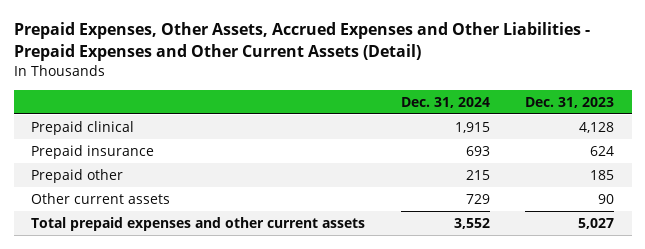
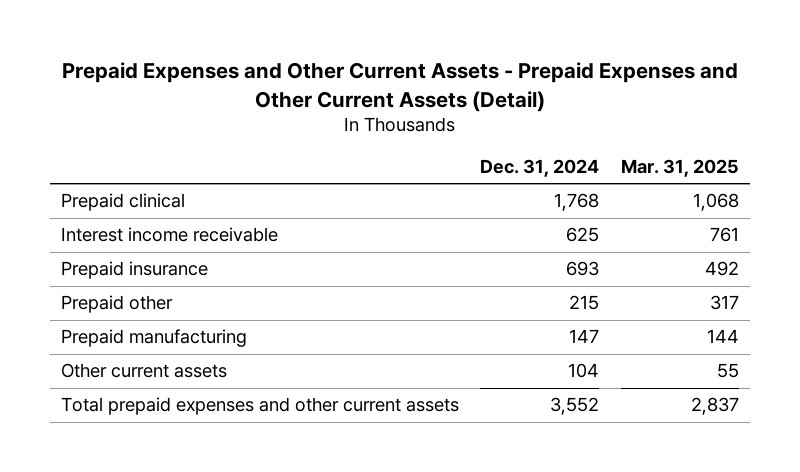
[13,22,590,62] Prepaid Expenses, Other Assets, Accrued Expenses and Other Liabilities - Prepaid Expenses and Other Current Assets (Detail) -> [61,62,738,112] Prepaid Expenses and Other Current Assets - Prepaid Expenses and Other Current Assets (Detail)
[524,96,614,108] Dec. 31, 2023 -> none
none -> [621,158,740,177] Mar. 31, 2025
[454,121,490,133] 1,915 -> [554,193,600,212] 1,768
none -> [60,227,278,243] Interest income receivable
none -> [60,329,247,348] Prepaid manufacturing
[465,193,490,204] 729 -> [568,363,600,379] 104

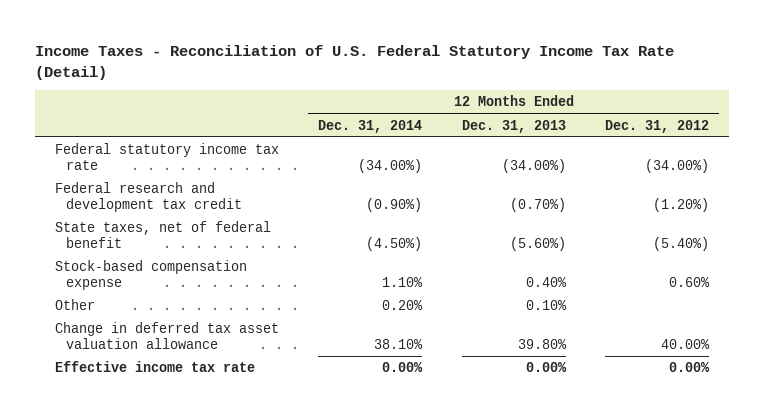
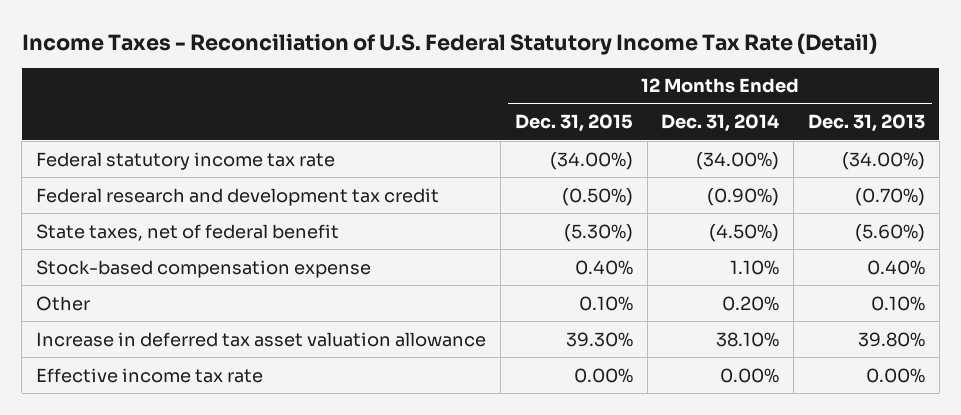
[605,119,710,133] Dec. 31, 2012 -> none
none -> [514,114,633,133] Dec. 31, 2015
[54,322,279,350] Change in deferred tax asset valuation allowance -> [36,331,487,347] Increase in deferred tax asset valuation allowance

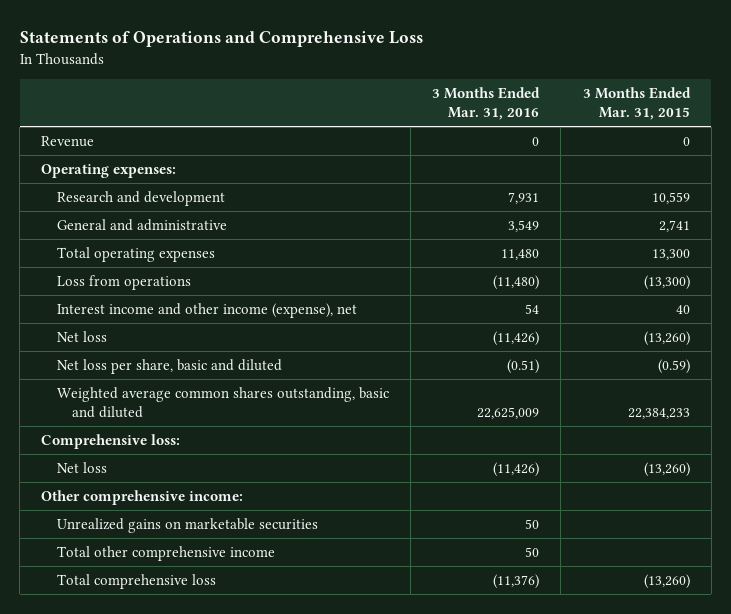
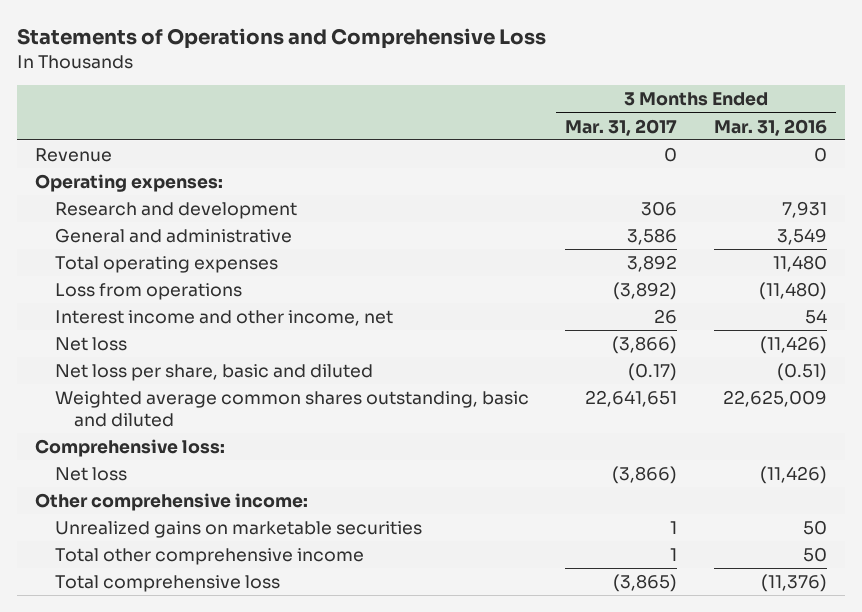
[582,86,691,121] 3 Months Ended Mar. 31, 2015 -> none
none -> [565,118,678,136] Mar. 31, 2017
[56,302,357,318] Interest income and other income (expense), net -> [54,310,393,327] Interest income and other income, net

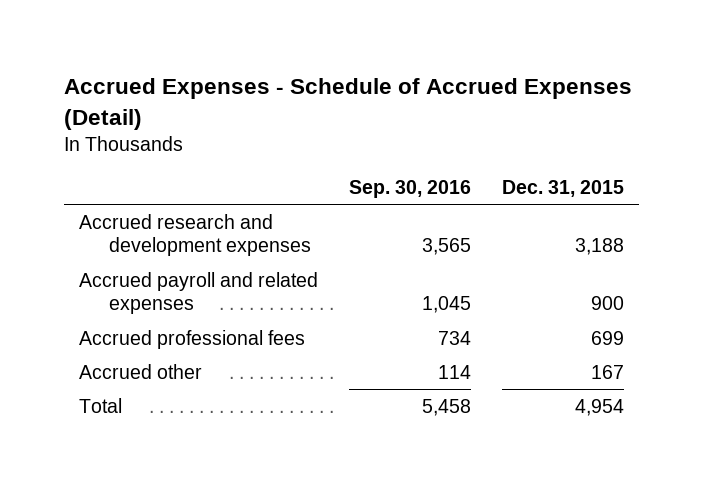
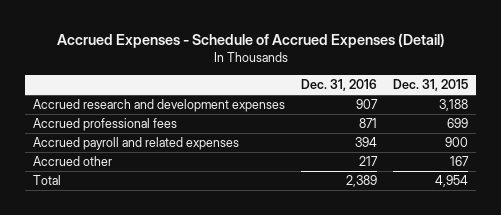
[349,180,472,199] Sep. 30, 2016 -> none
none -> [301,79,378,92] Dec. 31, 2016
[79,271,319,315] Accrued payroll and related expenses -> [33,137,240,151] Accrued payroll and related expenses

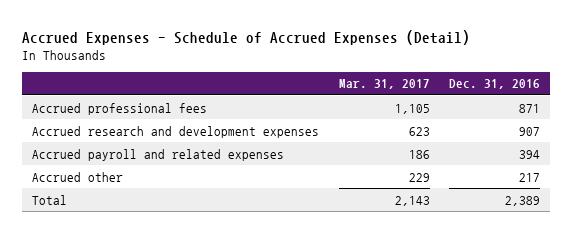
[392,79,468,92] Dec. 31, 2015 -> none
none -> [338,79,430,90] Mar. 31, 2017
[33,99,286,113] Accrued research and development expenses -> [31,125,319,138] Accrued research and development expenses

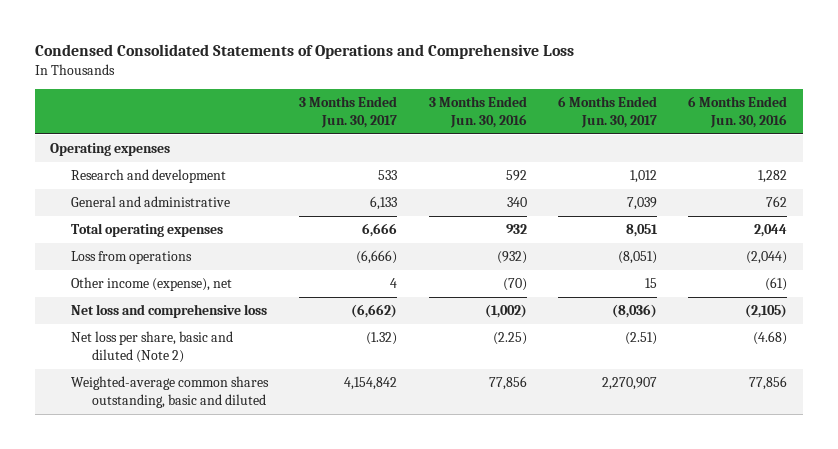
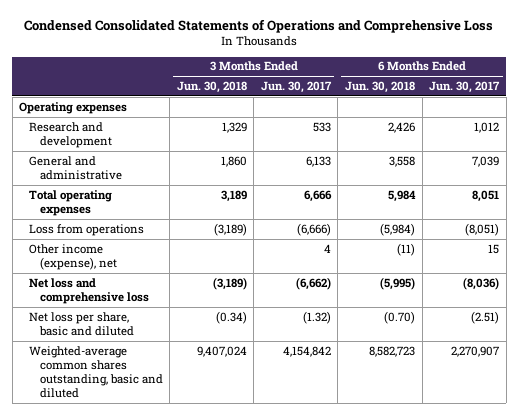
[428,95,527,128] 3 Months Ended Jun. 30, 2016 -> none
[688,95,788,128] 6 Months Ended Jun. 30, 2016 -> none
none -> [176,81,247,94] Jun. 30, 2018
none -> [345,81,416,94] Jun. 30, 2018
[71,331,234,364] Net loss per share, basic and diluted (Note 2) -> [29,311,134,336] Net loss per share, basic and diluted

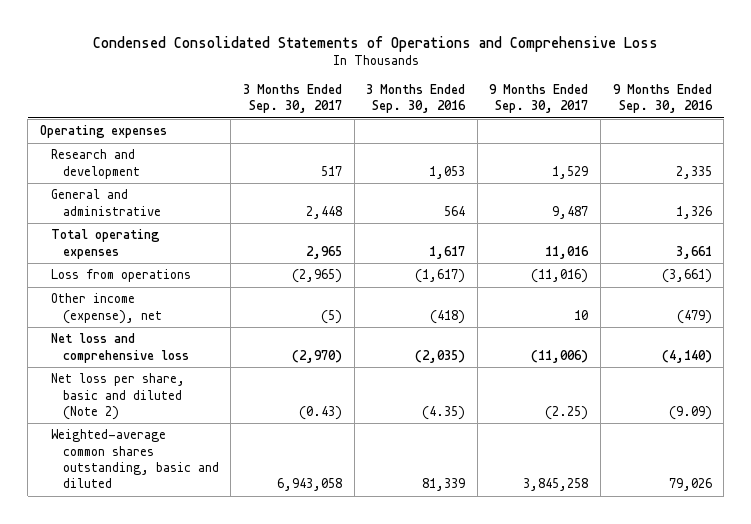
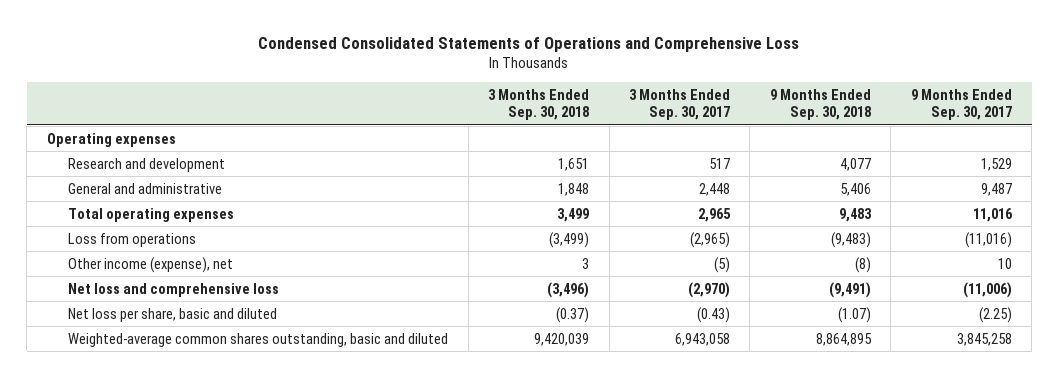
[366,83,467,114] 3 Months Ended Sep. 30, 2016 -> none
[612,83,713,114] 9 Months Ended Sep. 30, 2016 -> none
none -> [488,89,590,121] 3 Months Ended Sep. 30, 2018
none -> [769,89,871,121] 9 Months Ended Sep. 30, 2018
[51,373,186,420] Net loss per share, basic and diluted (Note 2) -> [68,307,278,322] Net loss per share, basic and diluted

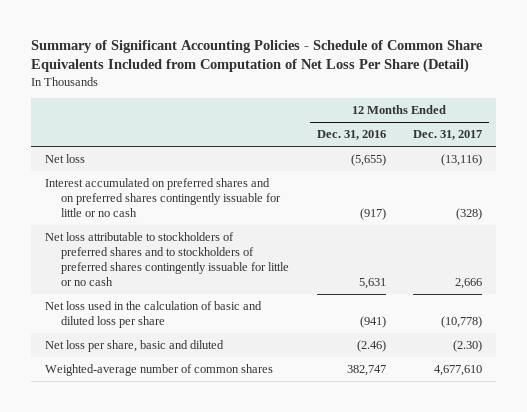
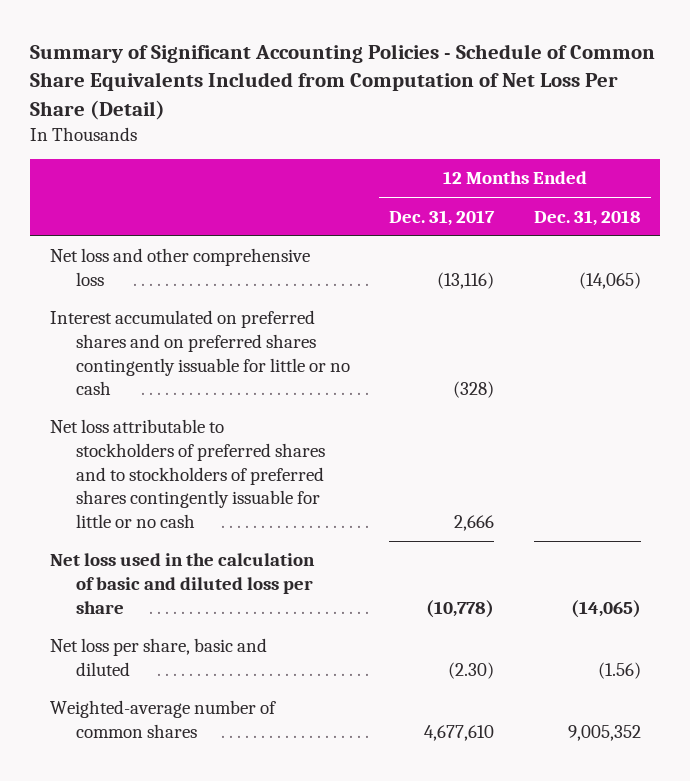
[316,130,386,141] Dec. 31, 2016 -> none
none -> [533,209,641,226] Dec. 31, 2018
[44,153,85,163] Net loss -> [49,248,310,287] Net loss and other comprehensive loss

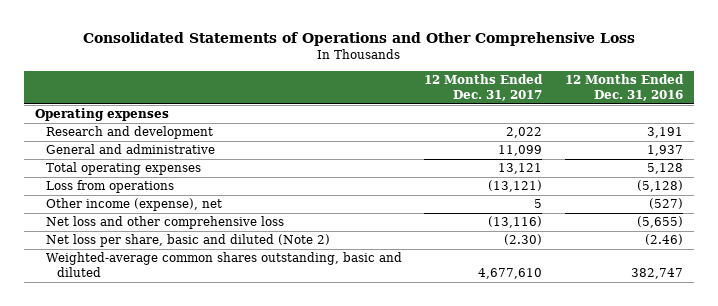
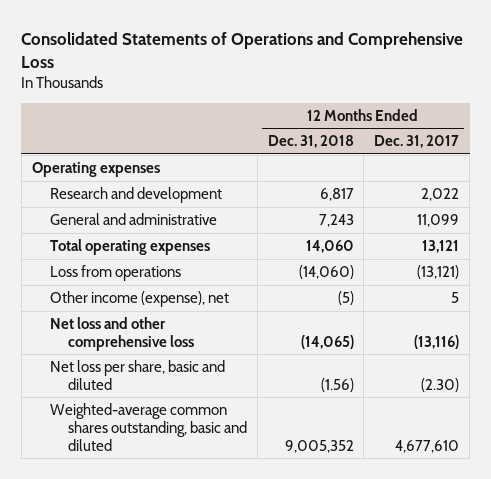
[82,31,635,46] Consolidated Statements of Operations and Other Comprehensive Loss -> [21,31,464,68] Consolidated Statements of Operations and Comprehensive Loss
[564,74,684,102] 12 Months Ended Dec. 31, 2016 -> none
none -> [267,135,354,149] Dec. 31, 2018
[45,234,330,248] Net loss per share, basic and diluted (Note 2) -> [49,359,225,390] Net loss per share, basic and diluted

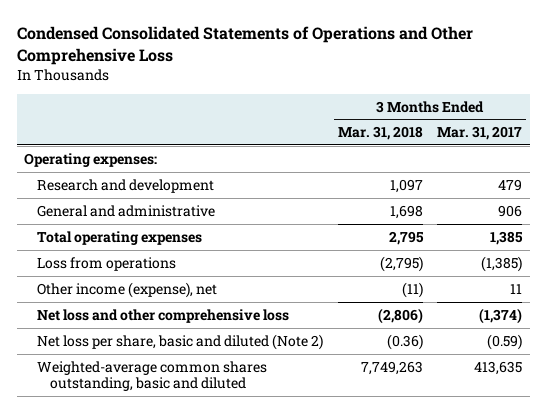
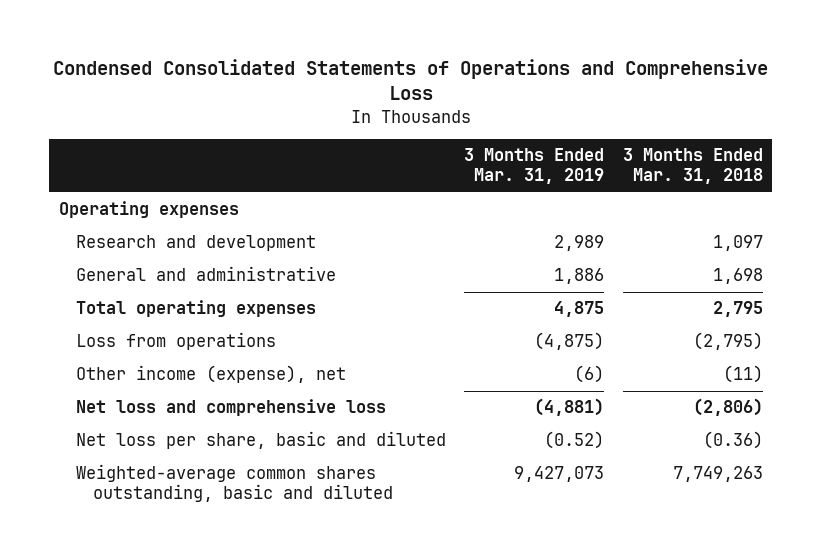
[17,25,474,65] Condensed Consolidated Statements of Operations and Other Comprehensive Loss -> [52,58,768,101] Condensed Consolidated Statements of Operations and Comprehensive Loss
[437,126,523,141] Mar. 31, 2017 -> none
none -> [464,148,605,185] 3 Months Ended Mar. 31, 2019
[24,152,158,167] Operating expenses: -> [58,201,239,219] Operating expenses
[36,308,289,323] Net loss and other comprehensive loss -> [75,399,386,417] Net loss and comprehensive loss
[36,333,323,350] Net loss per share, basic and diluted (Note 2) -> [75,431,446,450] Net loss per share, basic and diluted

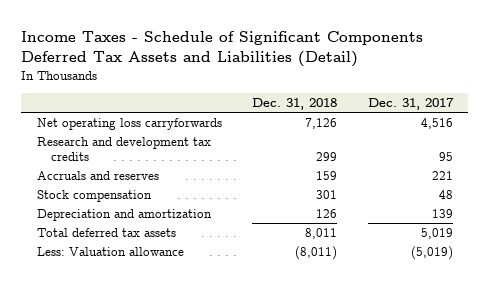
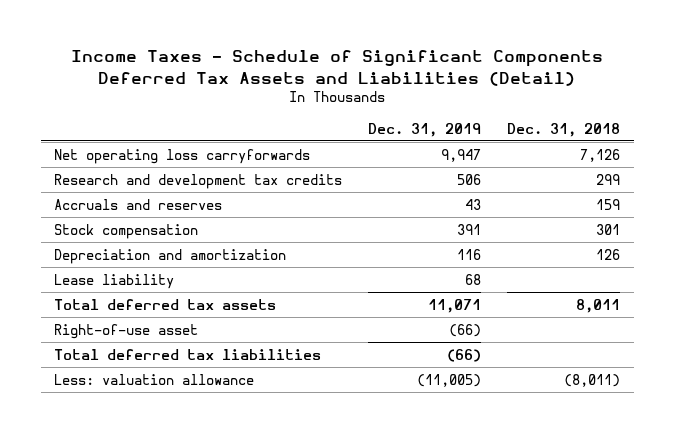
[367,98,454,111] Dec. 31, 2017 -> none
none -> [368,122,482,137] Dec. 31, 2019
none -> [54,273,175,289] Lease liability
none -> [54,323,199,339] Right-of-use asset
none -> [54,348,322,360] Total deferred tax liabilities
[36,247,184,257] Less: Valuation allowance -> [54,373,255,385] Less: valuation allowance

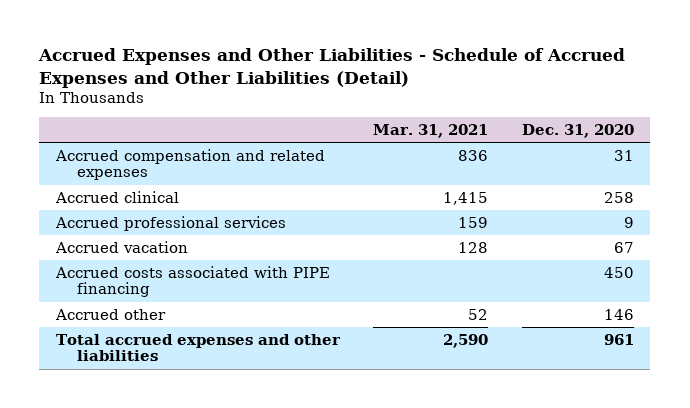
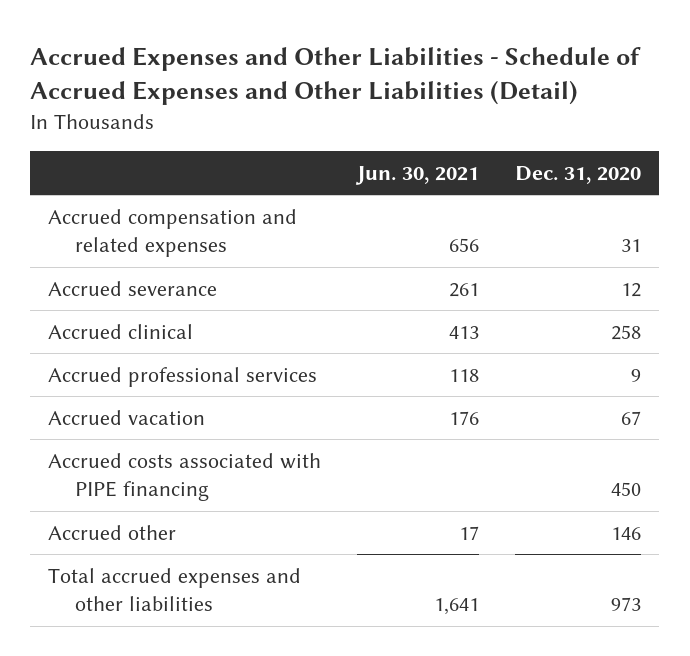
[373,123,489,138] Mar. 31, 2021 -> none
none -> [355,166,480,186] Jun. 30, 2021
none -> [48,280,218,296] Accrued severance
[603,333,634,345] 961 -> [611,597,642,612] 973

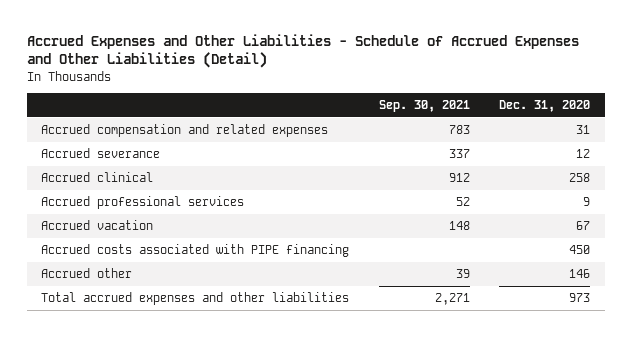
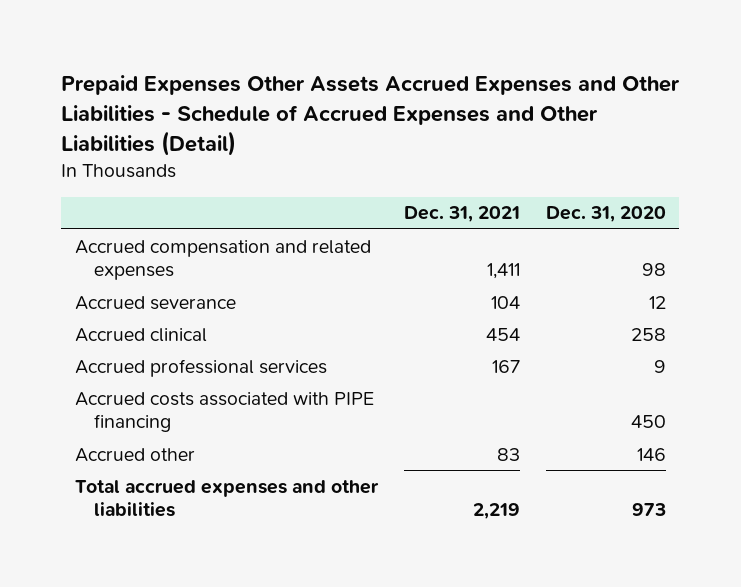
[26,33,579,69] Accrued Expenses and Other Liabilities - Schedule of Accrued Expenses and Other Liabilities (Detail) -> [61,75,681,157] Prepaid Expenses Other Assets Accrued Expenses and Other Liabilities - Schedule of Accrued Expenses and Other Liabilities (Detail)
[378,100,470,113] Sep. 30, 2021 -> none
none -> [403,206,520,223] Dec. 31, 2021
[576,125,591,135] 31 -> [642,263,667,277] 98
[41,220,154,231] Accrued vacation -> none

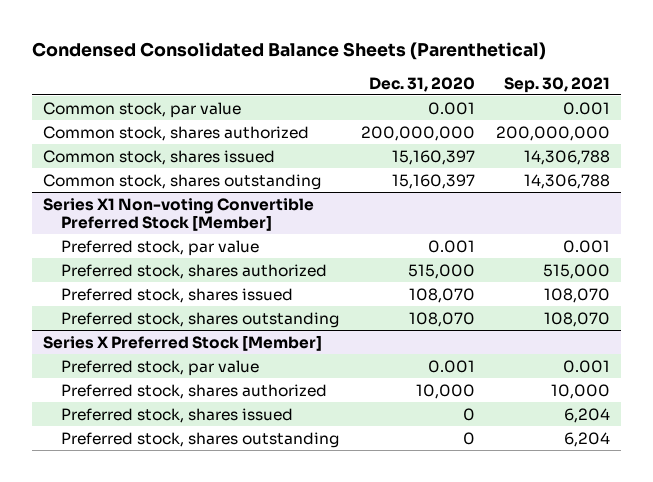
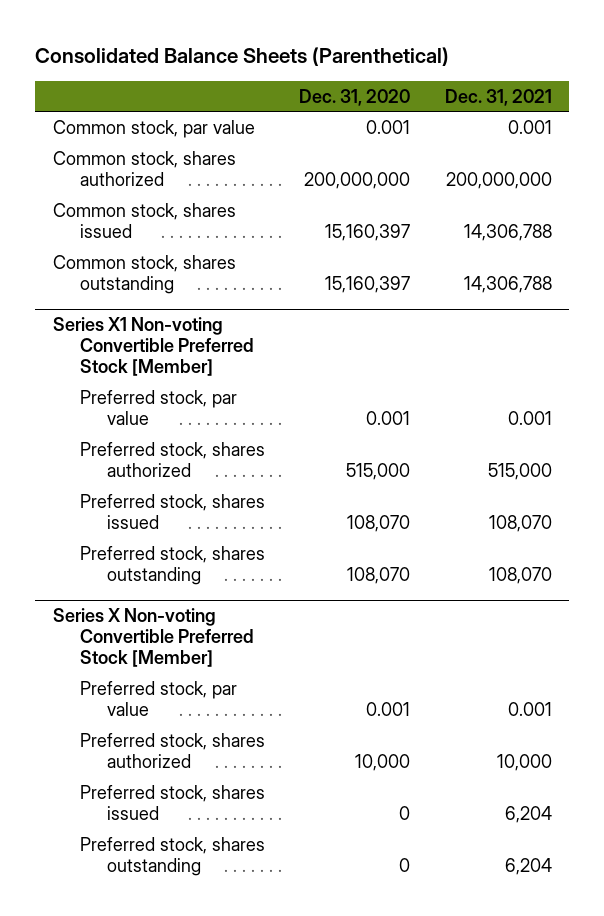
[31,41,546,60] Condensed Consolidated Balance Sheets (Parenthetical) -> [35,46,450,66] Consolidated Balance Sheets (Parenthetical)
[504,76,611,93] Sep. 30, 2021 -> none
none -> [444,88,552,106] Dec. 31, 2021
[42,334,322,351] Series X Preferred Stock [Member] -> [52,608,254,667] Series X Non-voting Convertible Preferred Stock [Member]

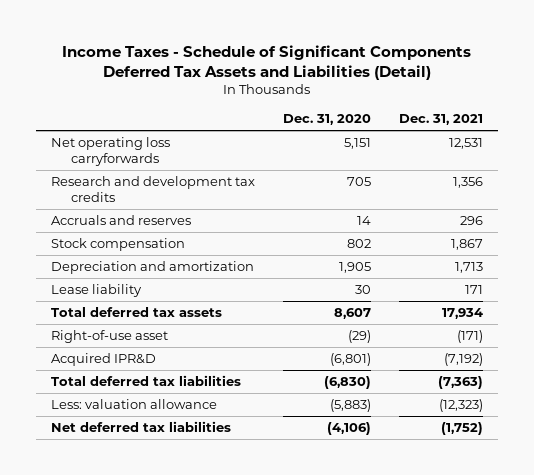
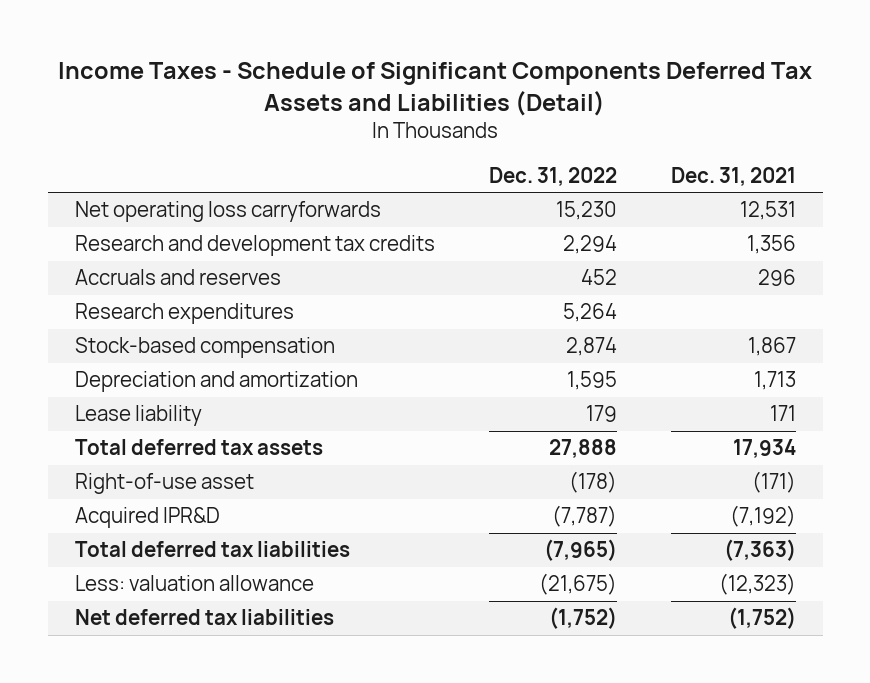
[282,114,371,126] Dec. 31, 2020 -> none
none -> [488,166,617,186] Dec. 31, 2022
none -> [74,303,294,325] Research expenditures
[50,237,185,251] Stock compensation -> [74,337,335,359] Stock-based compensation

